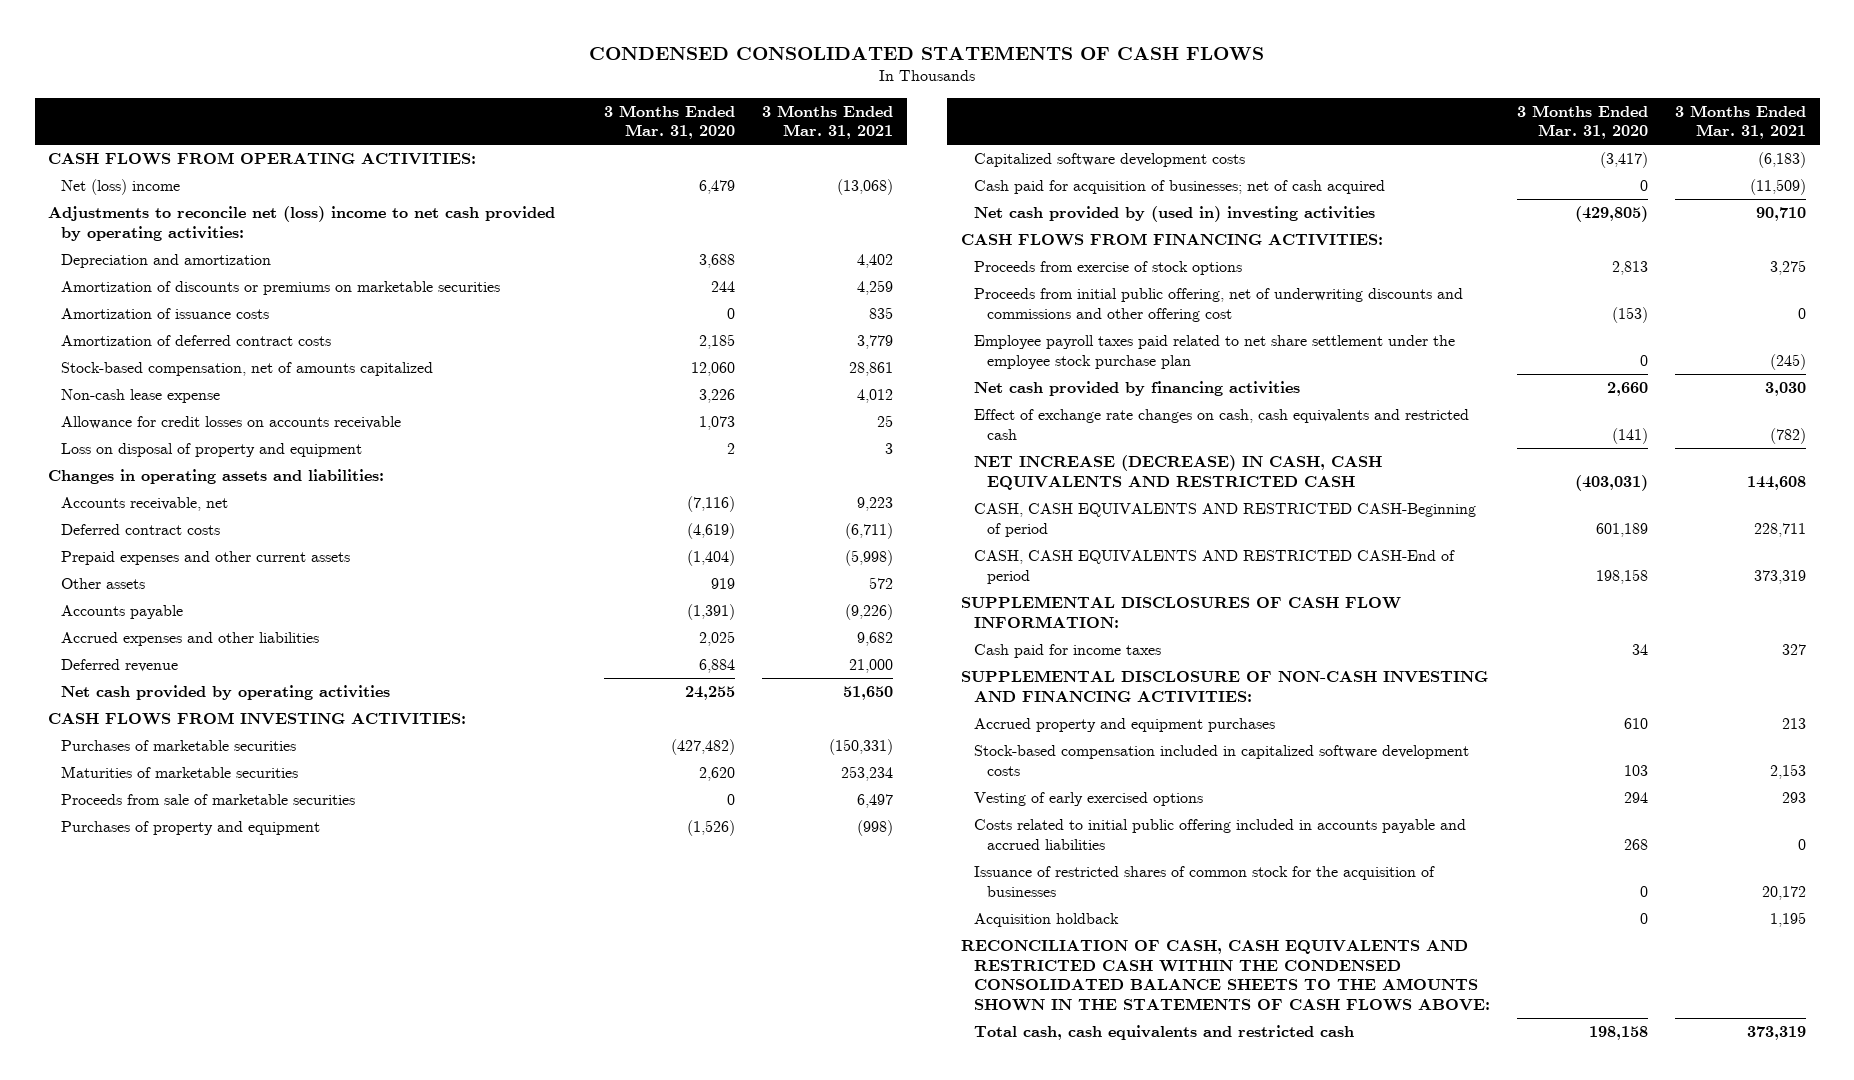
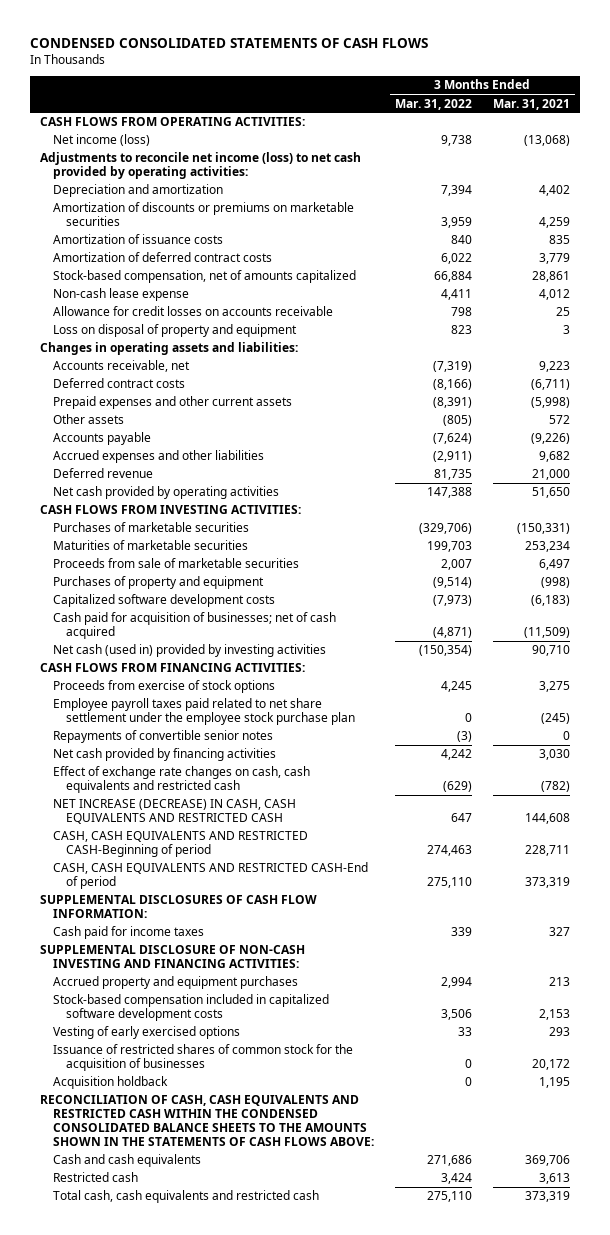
[604,104,736,140] 3 Months Ended Mar. 31, 2020 -> none
none -> [394,98,472,110] Mar. 31, 2022
[61,179,181,196] Net (loss) income -> [53,134,151,147] Net income (loss)
[48,206,556,241] Adjustments to reconcile net (loss) income to net cash provided by operating activities: -> [40,152,362,180] Adjustments to reconcile net income (loss) to net cash provided by operating activities:
[973,206,1375,223] Net cash provided by (used in) investing activities -> [53,644,327,658] Net cash (used in) provided by investing activities
[973,288,1463,322] Proceeds from initial public offering, net of underwriting discounts and commissions and other offering cost -> none
none -> [53,730,274,744] Repayments of convertible senior notes
[973,819,1466,850] Costs related to initial public offering included in accounts payable and accrued liabilities -> none
none -> [53,1154,202,1168] Cash and cash equivalents
none -> [53,1172,139,1183] Restricted cash

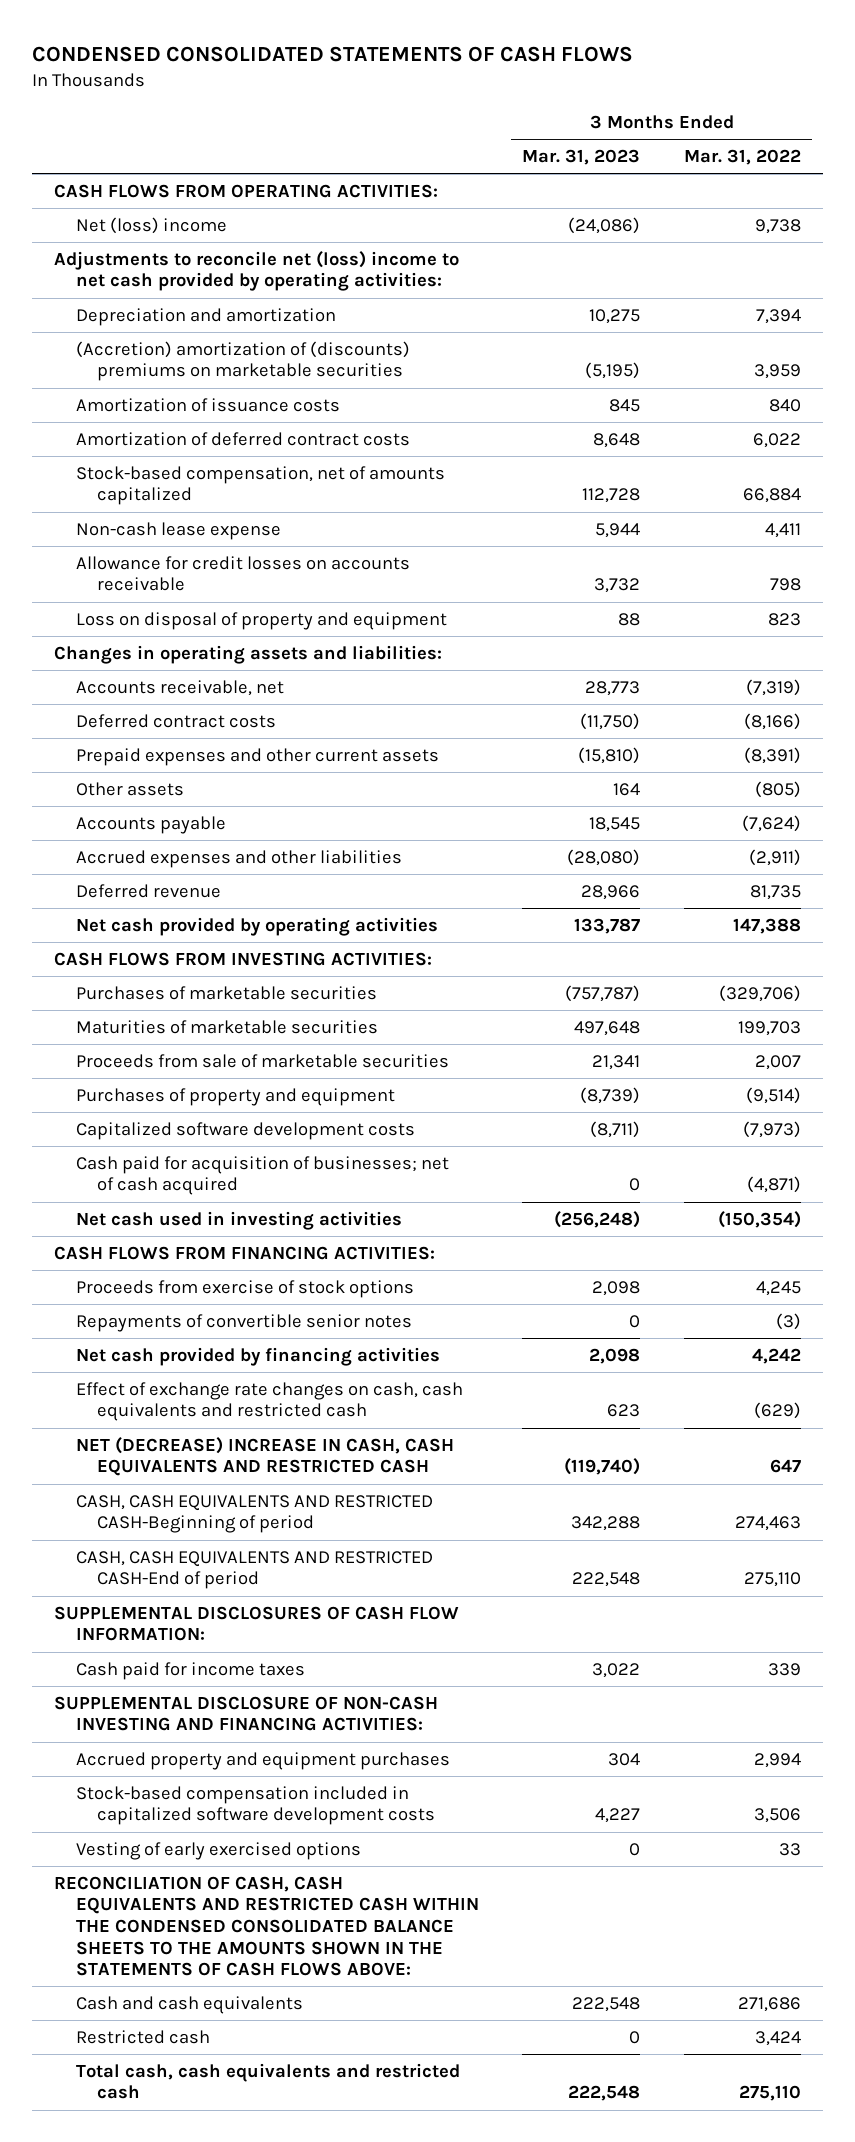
[492,98,570,110] Mar. 31, 2021 -> none
none -> [522,148,641,165] Mar. 31, 2023
[53,134,151,147] Net income (loss) -> [75,216,227,234] Net (loss) income
[40,152,362,180] Adjustments to reconcile net income (loss) to net cash provided by operating activities: -> [54,250,460,292] Adjustments to reconcile net (loss) income to net cash provided by operating activities:
[53,202,355,227] Amortization of discounts or premiums on marketable securities -> [75,340,410,382] (Accretion) amortization of (discounts) premiums on marketable securities
[53,644,327,658] Net cash (used in) provided by investing activities -> [75,1210,402,1230] Net cash used in investing activities
[53,698,356,726] Employee payroll taxes paid related to net share settlement under the employee stock purchase plan -> none
[53,799,297,825] NET INCREASE (DECREASE) IN CASH, CASH EQUIVALENTS AND RESTRICTED CASH -> [75,1436,454,1477] NET (DECREASE) INCREASE IN CASH, CASH EQUIVALENTS AND RESTRICTED CASH
[53,1044,354,1072] Issuance of restricted shares of common stock for the acquisition of businesses -> none
[53,1076,169,1090] Acquisition holdback -> none

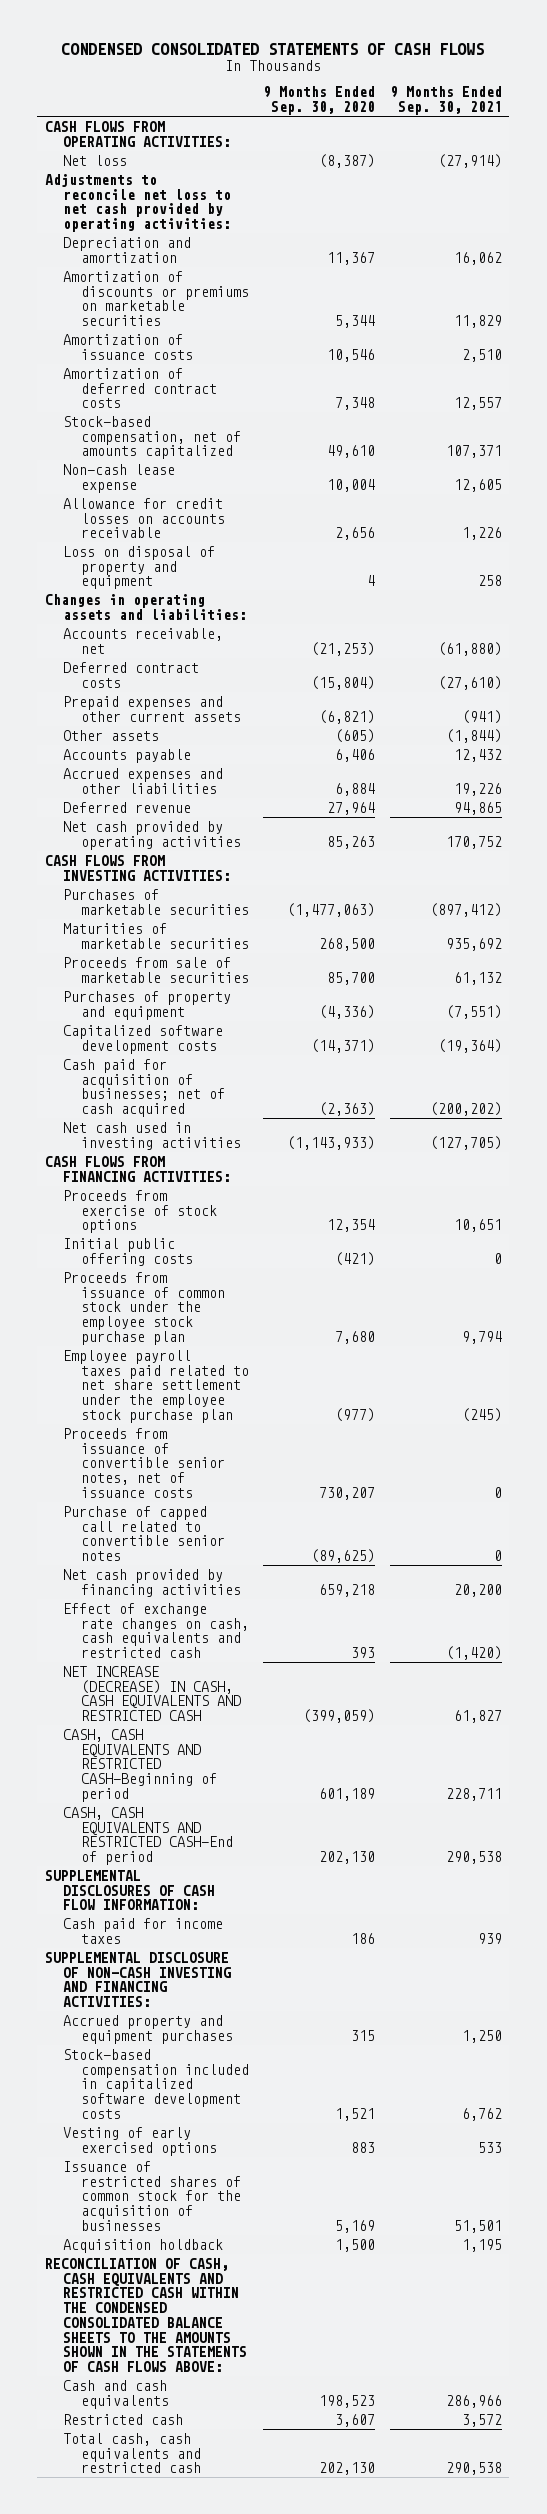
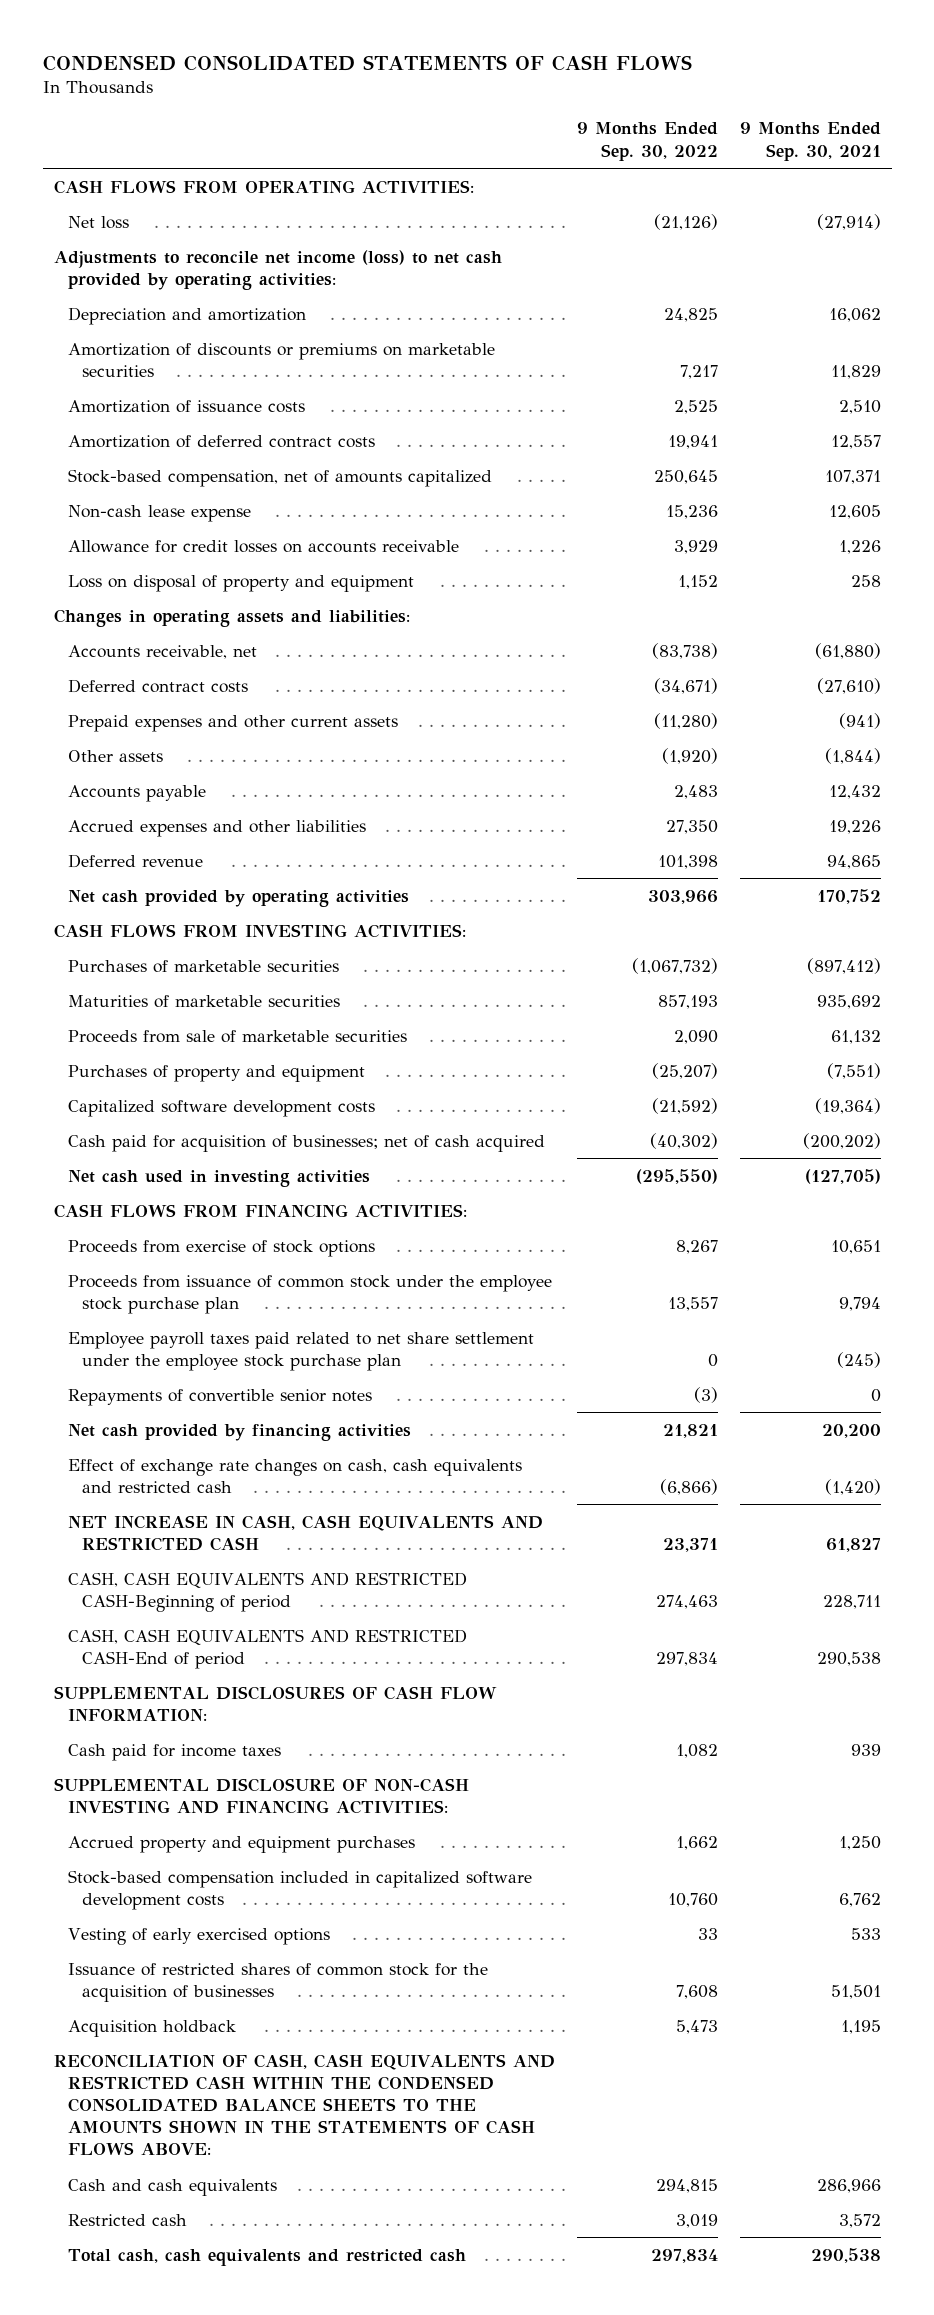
[263,86,376,116] 9 Months Ended Sep. 30, 2020 -> none
none -> [576,122,718,161] 9 Months Ended Sep. 30, 2022
[44,173,231,233] Adjustments to reconcile net loss to net cash provided by operating activities: -> [53,249,502,290] Adjustments to reconcile net income (loss) to net cash provided by operating activities:
[62,1237,193,1266] Initial public offering costs -> none
[62,1427,225,1498] Proceeds from issuance of convertible senior notes, net of issuance costs -> none
[62,1505,225,1562] Purchase of capped call related to convertible senior notes -> none
none -> [67,1388,372,1406] Repayments of convertible senior notes
[62,1665,241,1722] NET INCREASE (DECREASE) IN CASH, CASH EQUIVALENTS AND RESTRICTED CASH -> [67,1514,543,1551] NET INCREASE IN CASH, CASH EQUIVALENTS AND RESTRICTED CASH

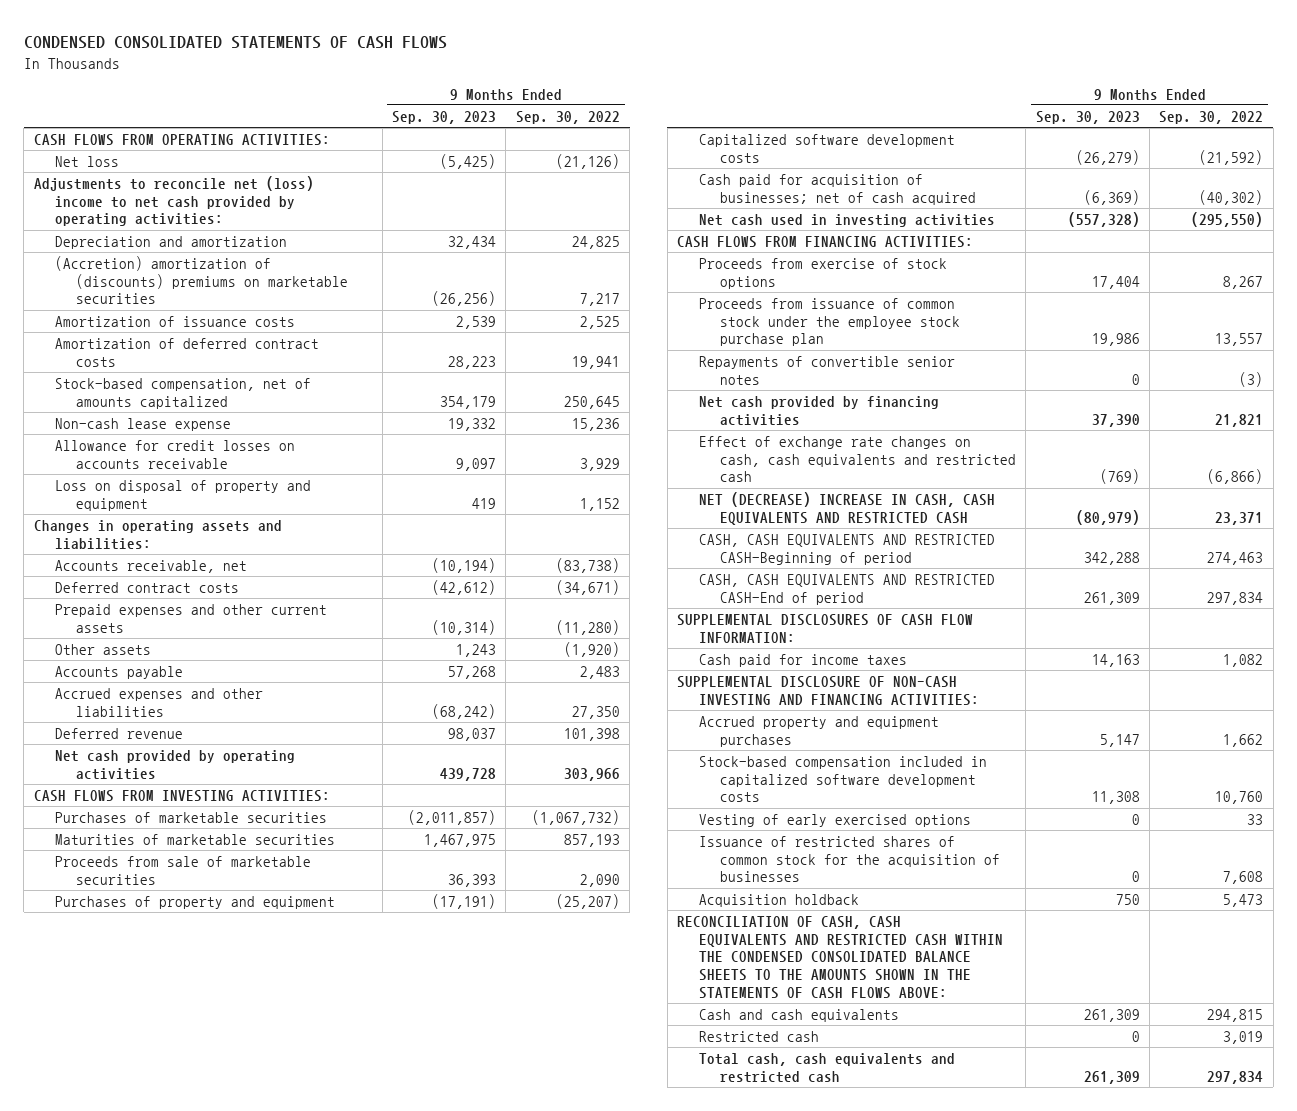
[739,122,881,161] 9 Months Ended Sep. 30, 2021 -> none
none -> [391,110,496,124] Sep. 30, 2023
[53,249,502,290] Adjustments to reconcile net income (loss) to net cash provided by operating activities: -> [33,175,314,227] Adjustments to reconcile net (loss) income to net cash provided by operating activities:
[67,342,495,377] Amortization of discounts or premiums on marketable securities -> [54,255,349,305] (Accretion) amortization of (discounts) premiums on marketable securities
[67,1331,534,1371] Employee payroll taxes paid related to net share settlement under the employee stock purchase plan -> none
[67,1514,543,1551] NET INCREASE IN CASH, CASH EQUIVALENTS AND RESTRICTED CASH -> [698,491,995,525] NET (DECREASE) INCREASE IN CASH, CASH EQUIVALENTS AND RESTRICTED CASH

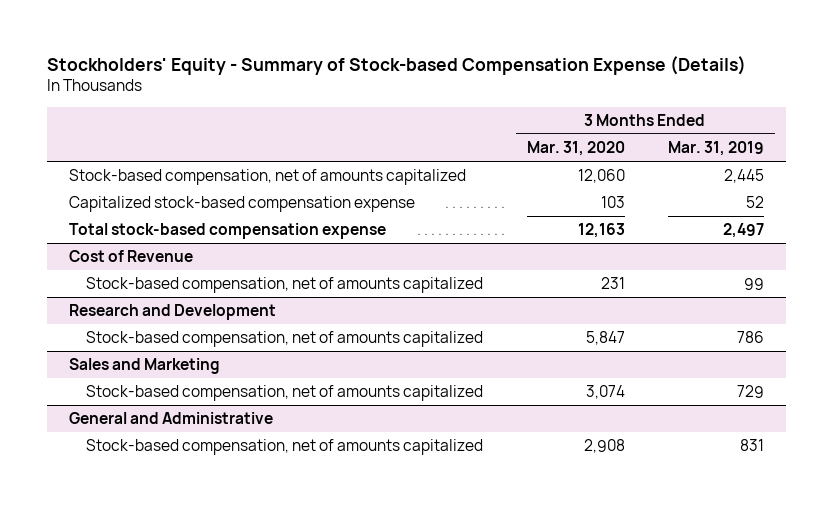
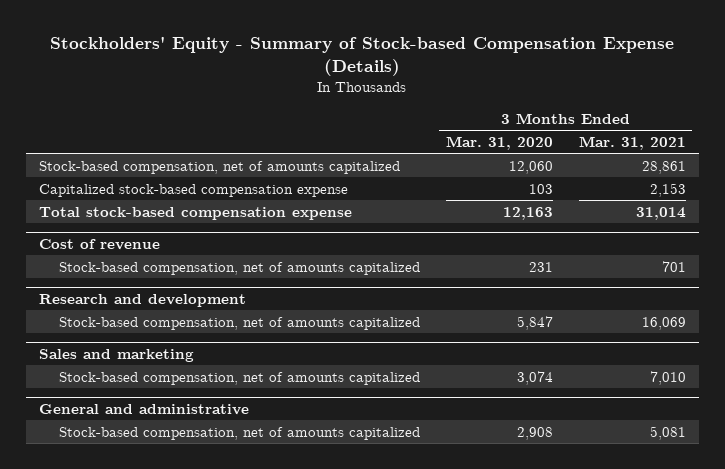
[667,141,764,157] Mar. 31, 2019 -> none
none -> [578,135,686,150] Mar. 31, 2021
[68,250,193,263] Cost of Revenue -> [39,239,161,251] Cost of revenue
[68,304,276,321] Research and Development -> [39,294,247,308] Research and development
[68,358,220,375] Sales and Marketing -> [39,349,195,363] Sales and marketing
[68,412,273,425] General and Administrative -> [39,404,250,416] General and administrative

